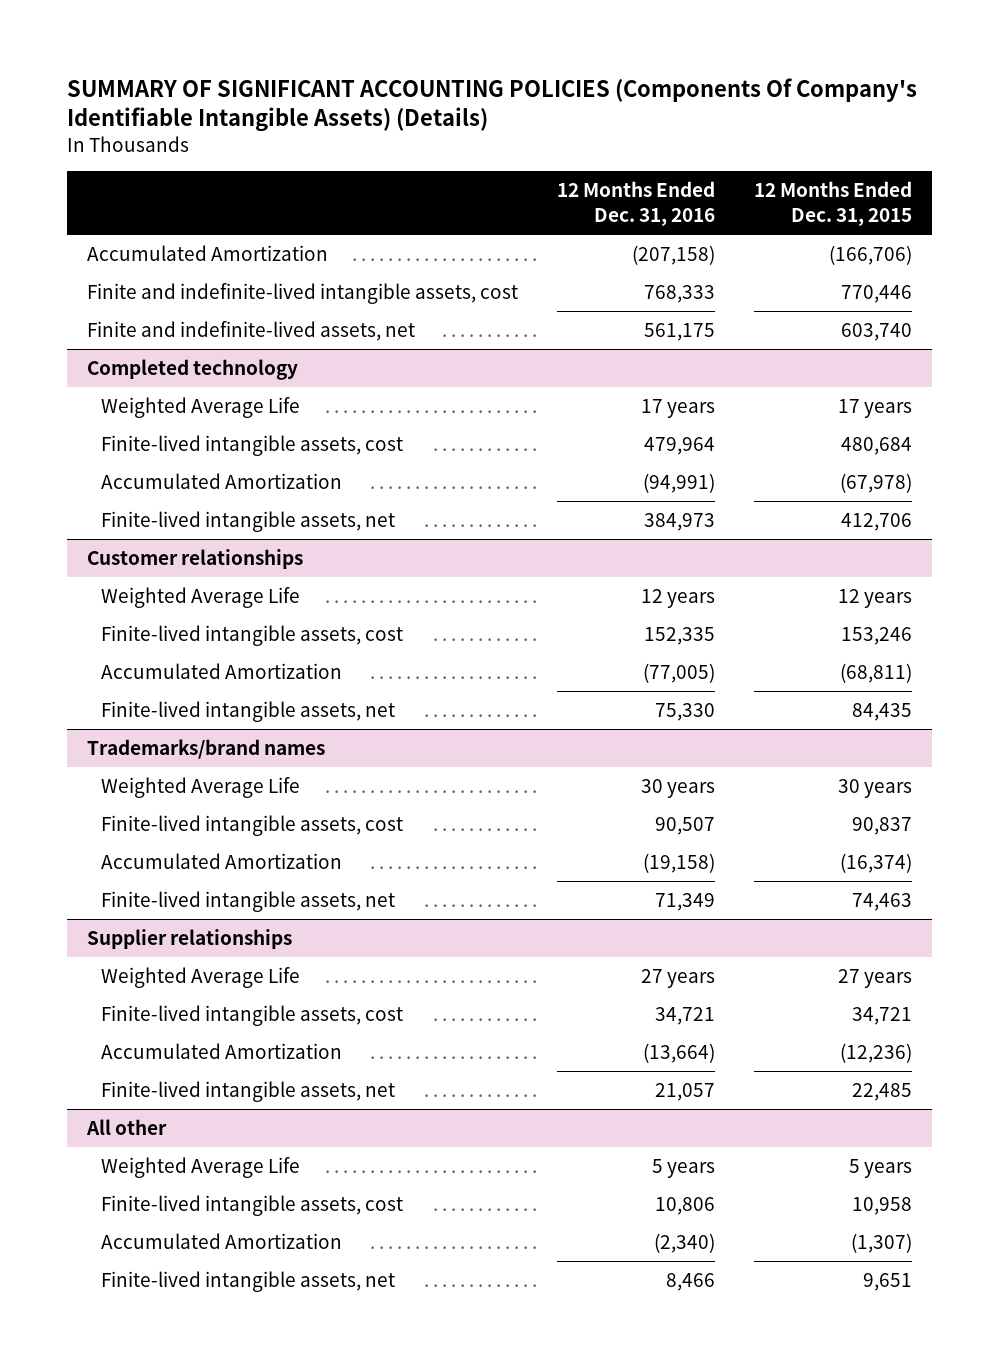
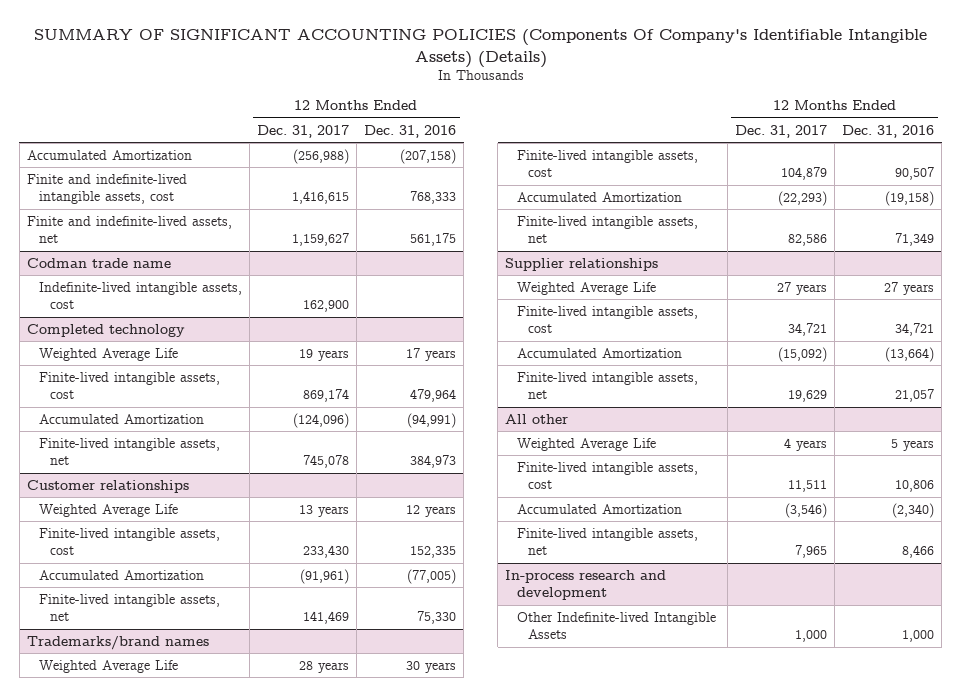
[754,181,913,227] 12 Months Ended Dec. 31, 2015 -> none
none -> [256,124,349,138] Dec. 31, 2017
none -> [26,257,171,268] Codman trade name
none -> [38,281,242,310] Indefinite-lived intangible assets, cost
none -> [505,569,667,601] In-process research and development
none -> [516,611,716,640] Other Indefinite-lived Intangible Assets

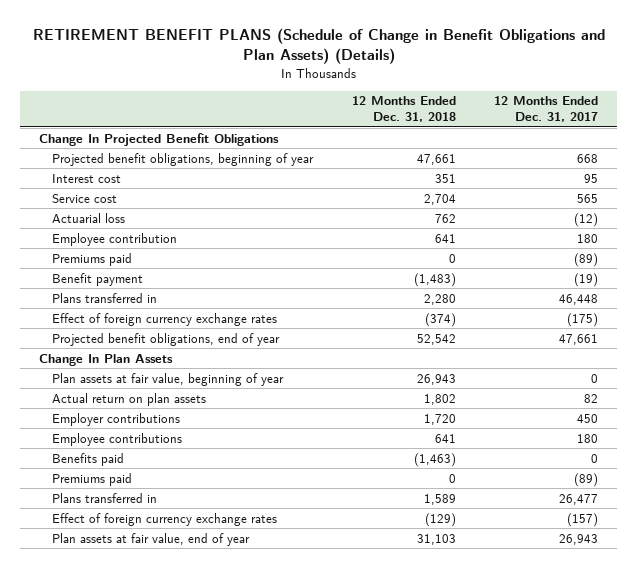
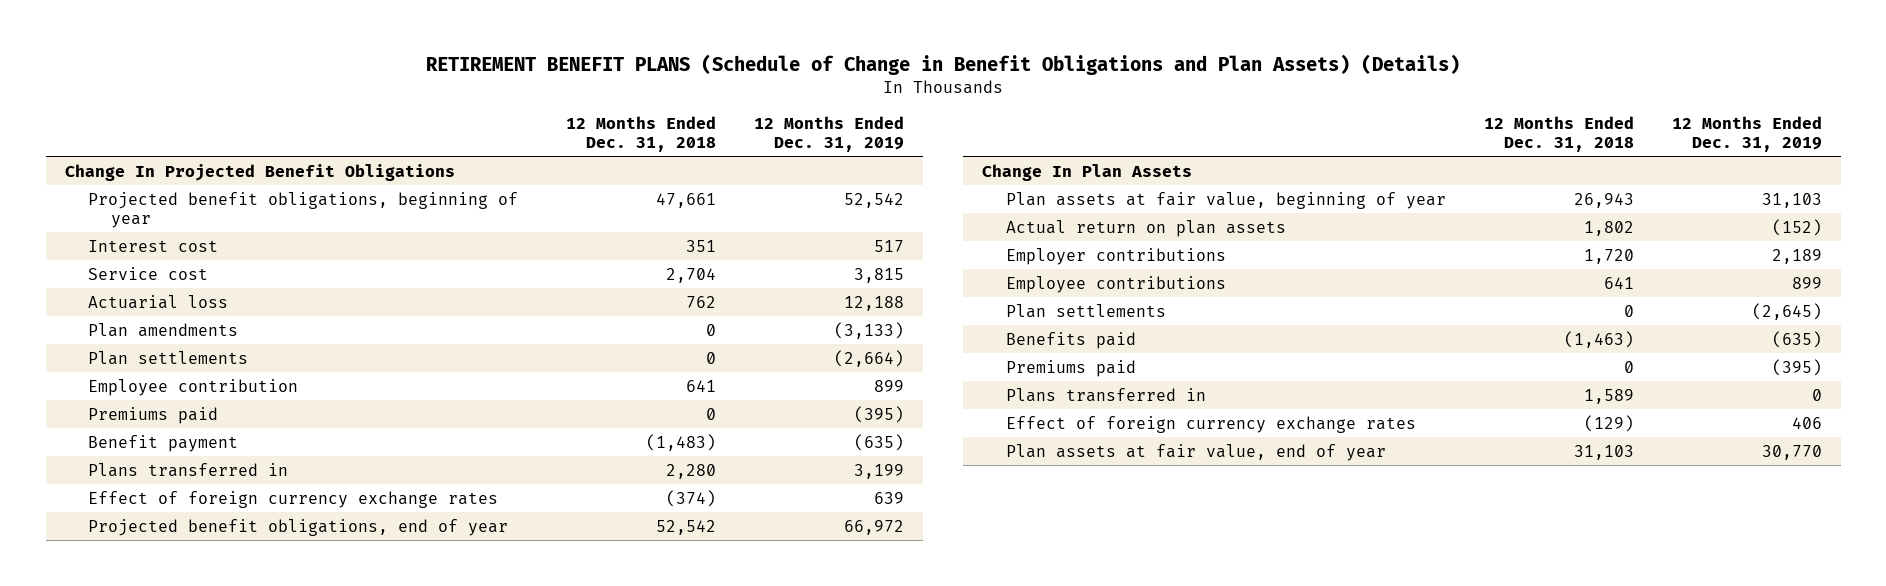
[493,96,598,123] 12 Months Ended Dec. 31, 2017 -> none
none -> [753,115,904,152] 12 Months Ended Dec. 31, 2019
none -> [88,322,239,337] Plan amendments
none -> [88,350,249,365] Plan settlements
none -> [1005,303,1166,318] Plan settlements

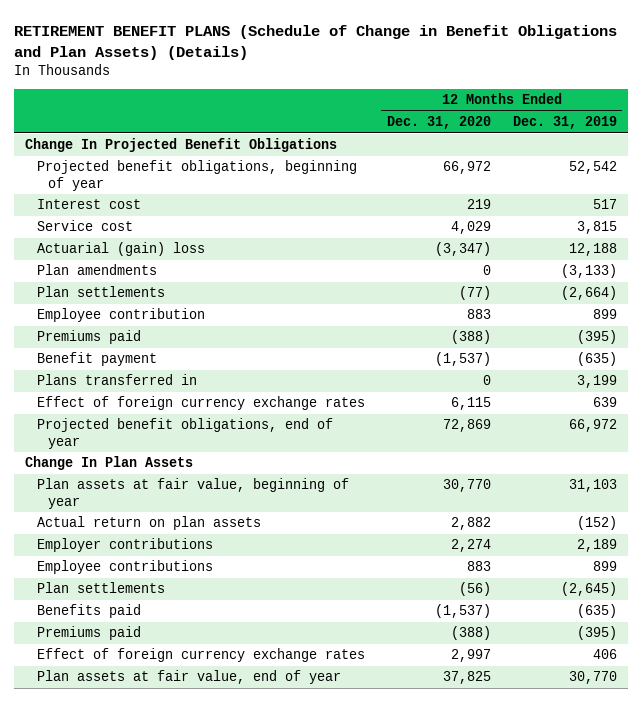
[566,115,717,152] 12 Months Ended Dec. 31, 2018 -> none
none -> [386,116,491,130] Dec. 31, 2020
[88,294,229,309] Actuarial loss -> [36,242,205,257] Actuarial (gain) loss
[1005,387,1206,402] Plans transferred in -> none

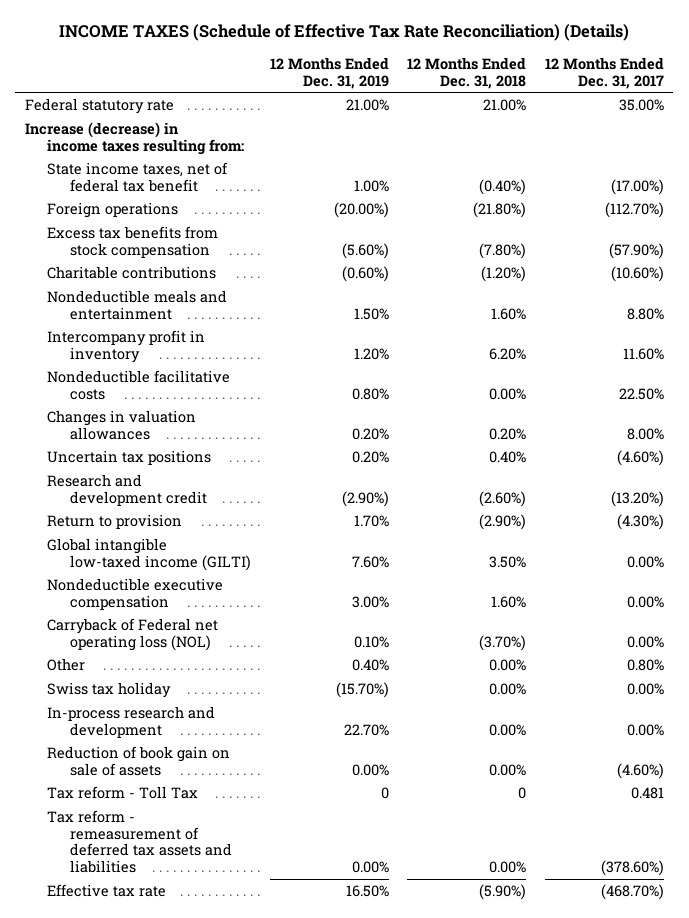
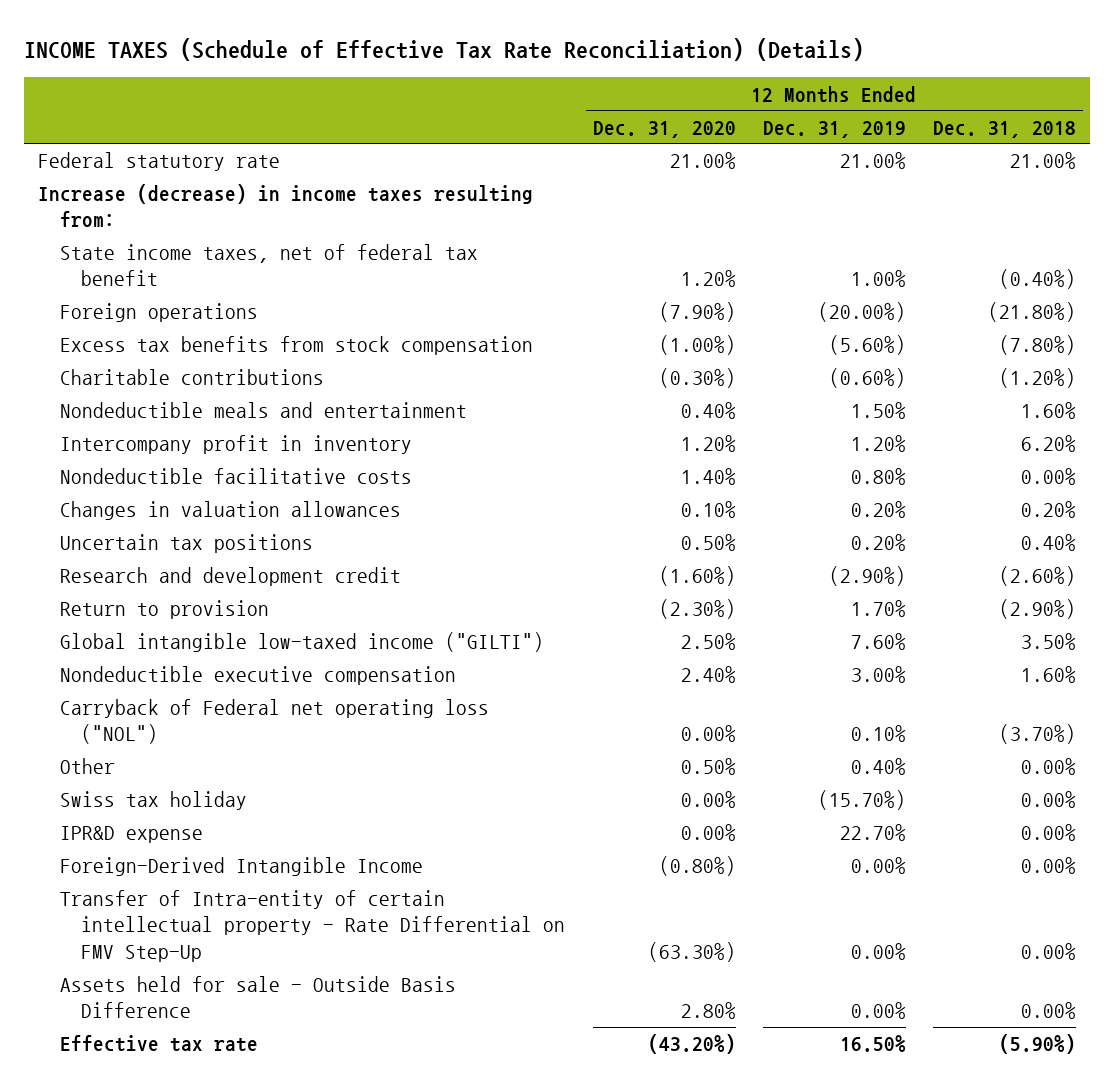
[545,56,665,89] 12 Months Ended Dec. 31, 2017 -> none
none -> [592,120,736,138] Dec. 31, 2020
[47,537,252,571] Global intangible low-taxed income (GILTI) -> [59,632,544,653] Global intangible low-taxed income ("GILTI")
[47,617,219,651] Carryback of Federal net operating loss (NOL) -> [59,699,489,745] Carryback of Federal net operating loss ("NOL")
[47,745,231,776] Reduction of book gain on sale of assets -> none
[47,785,199,799] Tax reform - Toll Tax -> none
[47,809,233,874] Tax reform - remeasurement of deferred tax assets and liabilities -> none
[47,705,216,738] In-process research and development -> [59,826,203,844] IPR&D expense
none -> [59,857,423,877] Foreign-Derived Intangible Income
none -> [59,890,566,962] Transfer of Intra-entity of certain intellectual property - Rate Differential on FMV Step-Up
none -> [59,976,456,1019] Assets held for sale - Outside Basis Difference

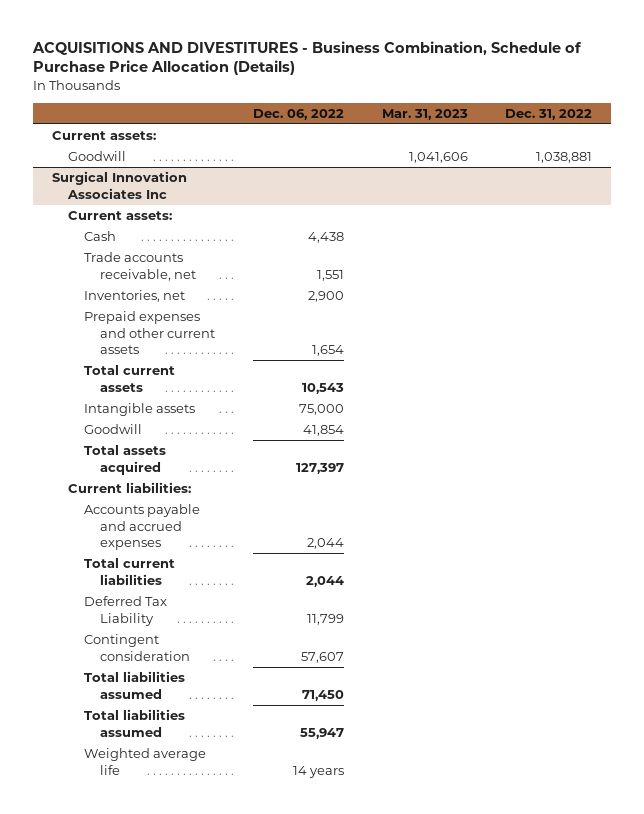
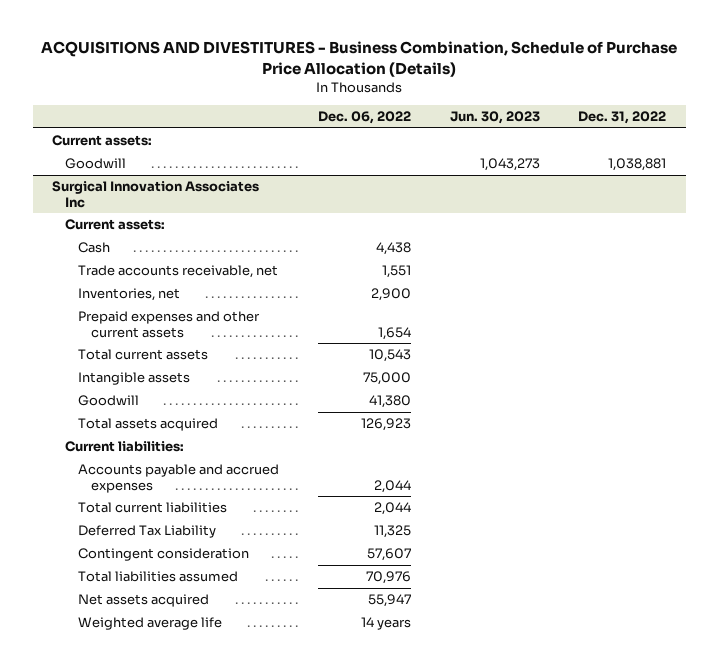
[381,108,468,120] Mar. 31, 2023 -> none
none -> [449,110,540,124] Jun. 30, 2023
[302,425,344,437] 41,854 -> [368,395,411,409] 41,380
[295,462,344,474] 127,397 -> [360,418,411,432] 126,923
[306,613,344,625] 11,799 -> [373,525,411,539] 11,325
[301,689,344,701] 71,450 -> [365,571,411,585] 70,976
[84,709,186,737] Total liabilities assumed -> [78,594,210,608] Net assets acquired

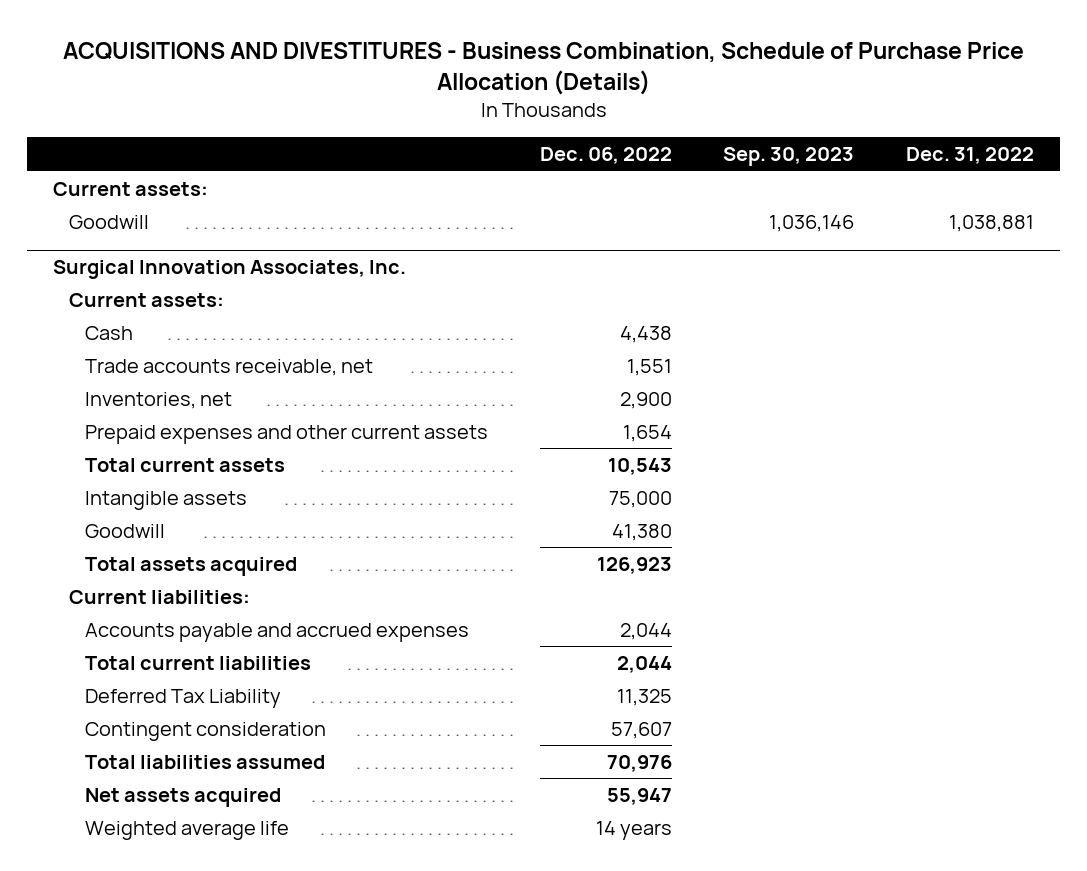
[449,110,540,124] Jun. 30, 2023 -> none
none -> [723,147,855,167] Sep. 30, 2023
[52,181,260,208] Surgical Innovation Associates Inc -> [53,260,407,280] Surgical Innovation Associates, Inc.

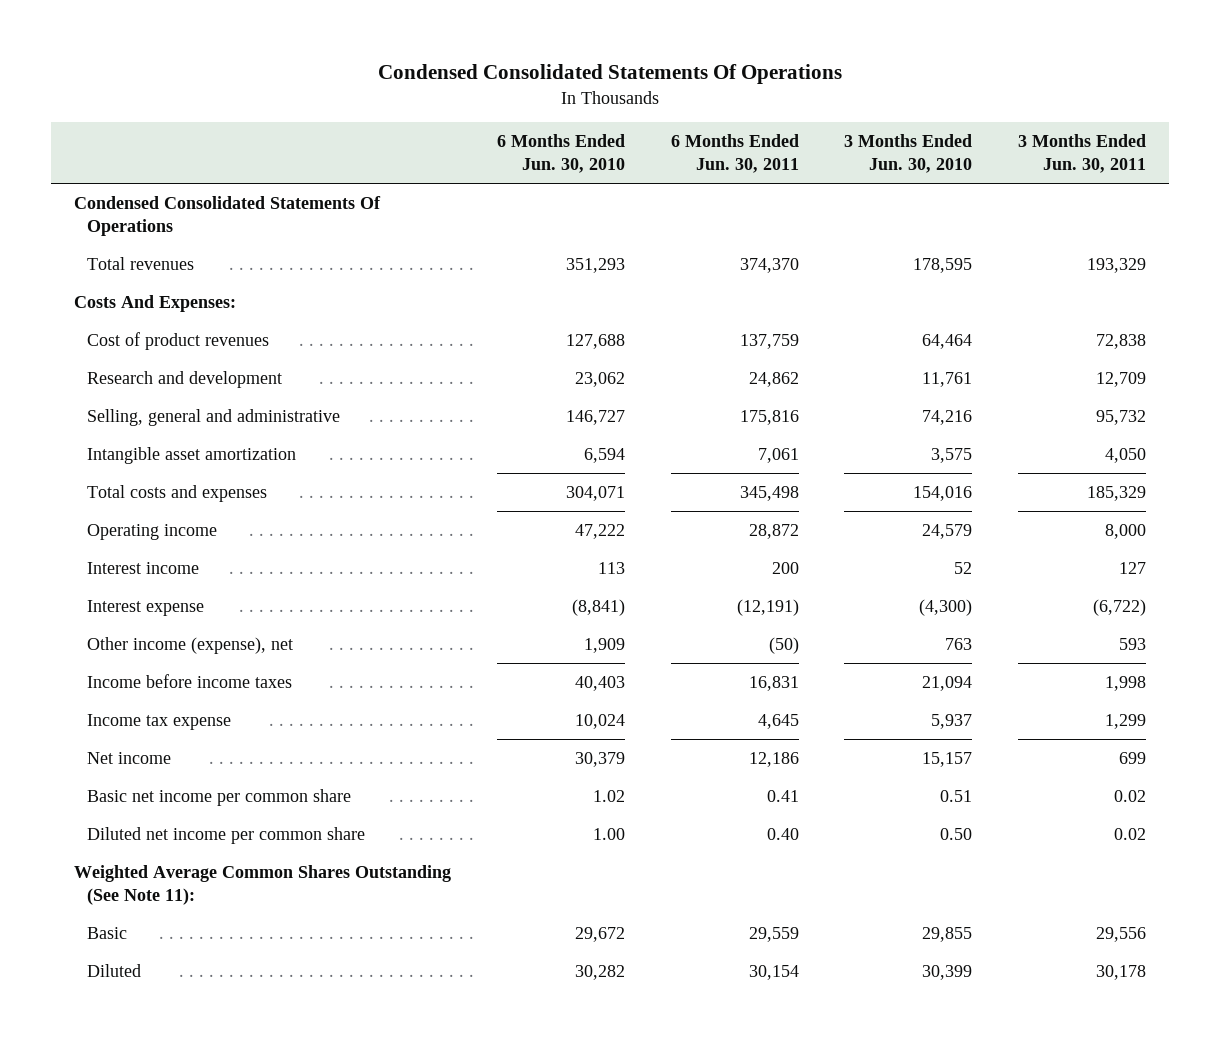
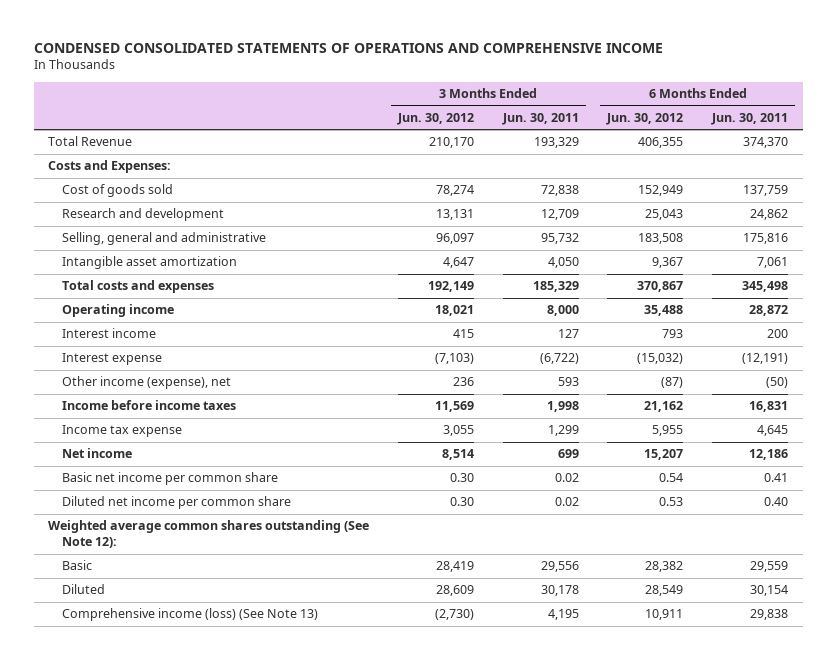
[378,64,843,85] Condensed Consolidated Statements Of Operations -> [33,42,663,53] CONDENSED CONSOLIDATED STATEMENTS OF OPERATIONS AND COMPREHENSIVE INCOME
[496,133,625,174] 6 Months Ended Jun. 30, 2010 -> none
[844,133,973,174] 3 Months Ended Jun. 30, 2010 -> none
none -> [396,112,474,125] Jun. 30, 2012
none -> [606,112,684,125] Jun. 30, 2012
[73,195,381,237] Condensed Consolidated Statements Of Operations -> none
[87,256,195,270] Total revenues -> [48,136,133,147] Total Revenue
[73,294,236,312] Costs And Expenses: -> [48,160,172,174] Costs and Expenses:
[87,331,270,350] Cost of product revenues -> [61,184,173,198] Cost of goods sold
[73,864,451,906] Weighted Average Common Shares Outstanding (See Note 11): -> [48,520,370,549] Weighted average common shares outstanding (See Note 12):
none -> [61,608,318,622] Comprehensive income (loss) (See Note 13)

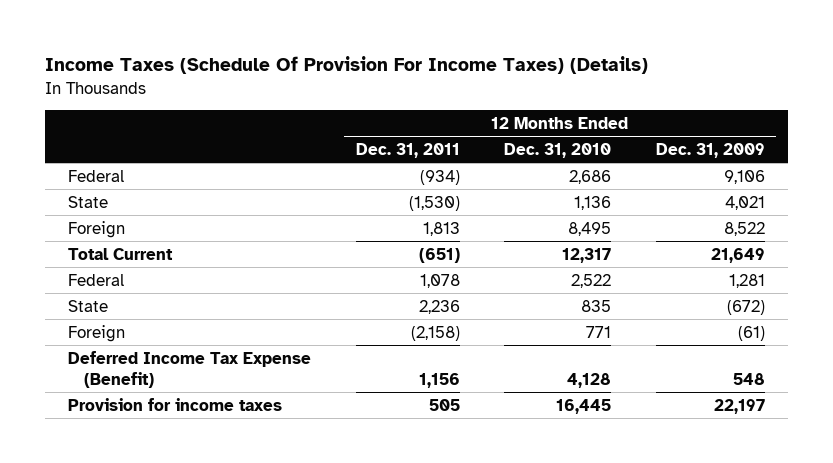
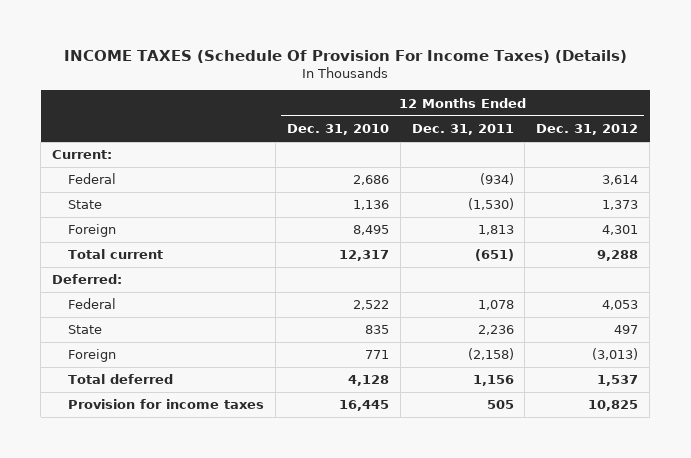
[45,56,649,75] Income Taxes (Schedule Of Provision For Income Taxes) (Details) -> [64,49,628,63] INCOME TAXES (Schedule Of Provision For Income Taxes) (Details)
[656,142,766,158] Dec. 31, 2009 -> none
none -> [536,124,639,136] Dec. 31, 2012
none -> [52,150,113,160] Current:
[67,247,173,260] Total Current -> [67,249,163,260] Total current
none -> [52,274,123,285] Deferred:
[67,350,311,388] Deferred Income Tax Expense (Benefit) -> [67,374,173,385] Total deferred

